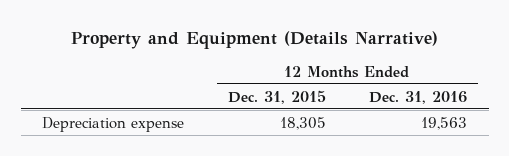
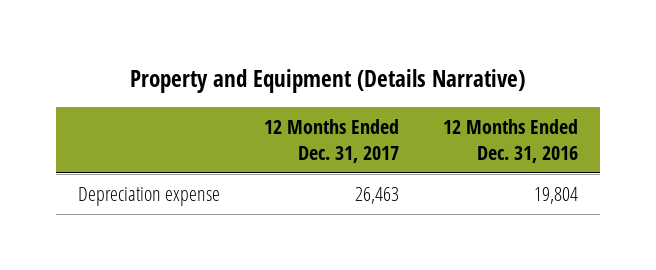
[227,89,326,104] Dec. 31, 2015 -> none
none -> [263,119,399,163] 12 Months Ended Dec. 31, 2017
[421,116,468,130] 19,563 -> [534,187,579,205] 19,804

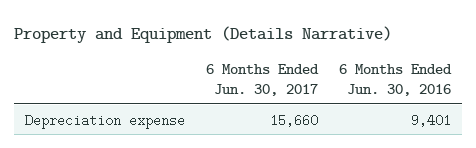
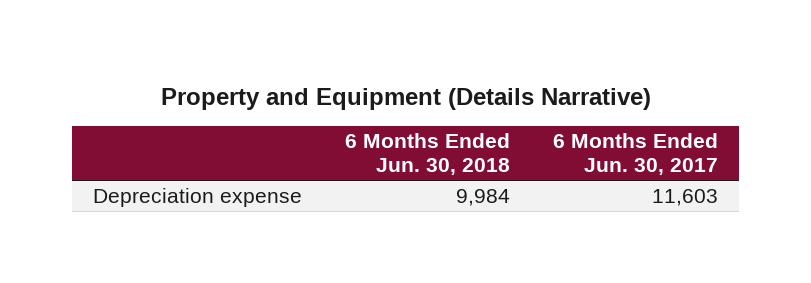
[338,64,452,97] 6 Months Ended Jun. 30, 2016 -> none
none -> [345,132,511,176] 6 Months Ended Jun. 30, 2018
[269,113,318,127] 15,660 -> [651,189,718,207] 11,603

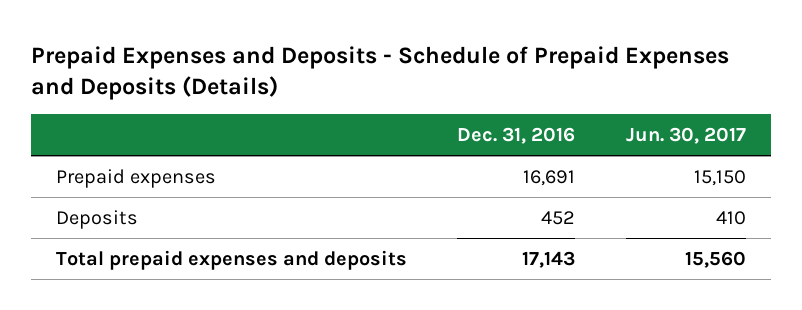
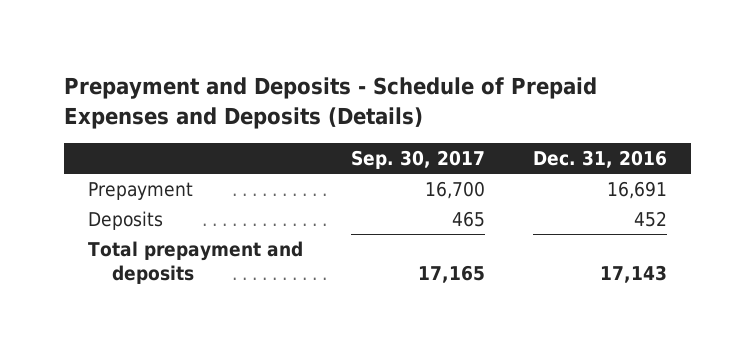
[31,45,730,101] Prepaid Expenses and Deposits - Schedule of Prepaid Expenses and Deposits (Details) -> [64,76,598,129] Prepayment and Deposits - Schedule of Prepaid Expenses and Deposits (Details)
[625,127,746,145] Jun. 30, 2017 -> none
none -> [350,149,485,169] Sep. 30, 2017
[56,168,217,188] Prepaid expenses -> [88,182,194,201] Prepayment
[56,249,408,270] Total prepaid expenses and deposits -> [88,241,304,285] Total prepayment and deposits

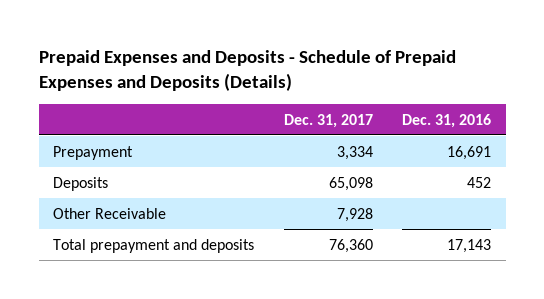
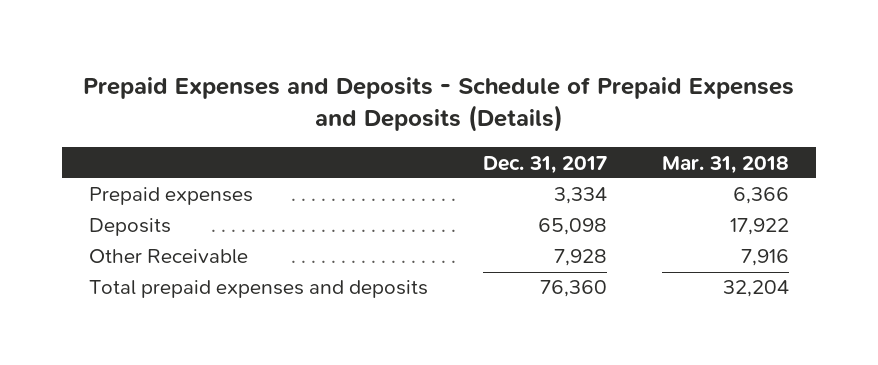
[402,113,492,128] Dec. 31, 2016 -> none
none -> [661,155,789,174] Mar. 31, 2018
[53,145,134,160] Prepayment -> [89,187,254,206] Prepaid expenses
[53,238,255,253] Total prepayment and deposits -> [89,280,429,299] Total prepaid expenses and deposits

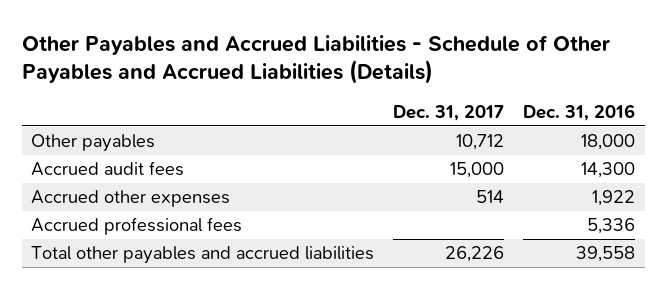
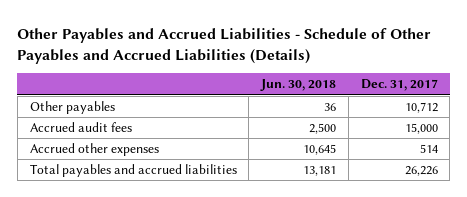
[523,104,636,122] Dec. 31, 2016 -> none
none -> [260,79,337,92] Jun. 30, 2018
[31,217,243,236] Accrued professional fees -> none
[31,246,375,265] Total other payables and accrued liabilities -> [29,164,237,178] Total payables and accrued liabilities

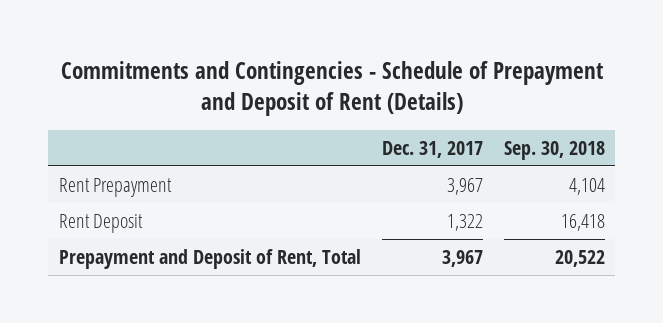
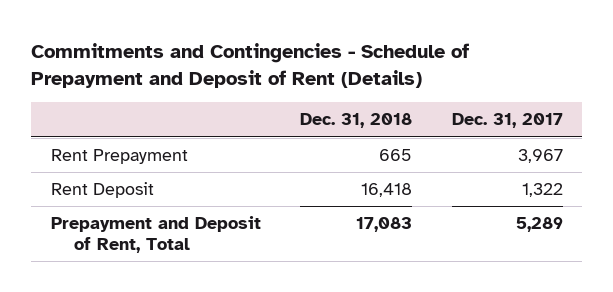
[503,141,605,161] Sep. 30, 2018 -> none
none -> [300,113,413,129] Dec. 31, 2018
[441,249,483,267] 3,967 -> [515,216,563,232] 5,289

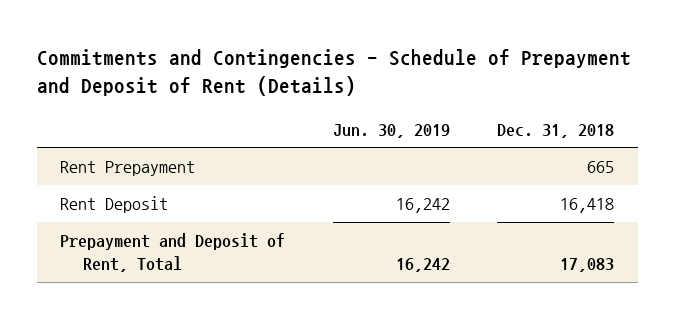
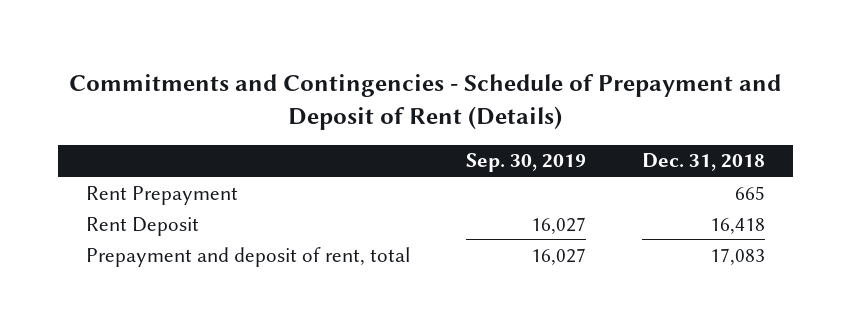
[332,123,450,138] Jun. 30, 2019 -> none
none -> [465,153,586,173] Sep. 30, 2019
[60,233,286,273] Prepayment and Deposit of Rent, Total -> [85,246,410,267] Prepayment and deposit of rent, total

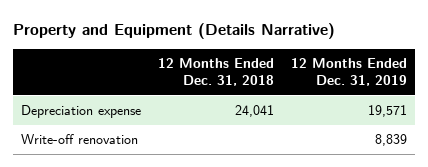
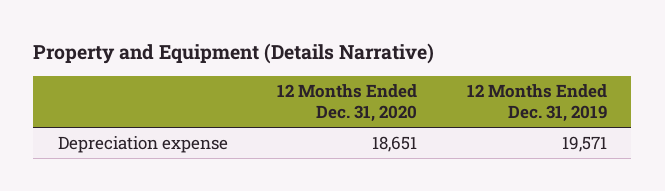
[158,57,275,87] 12 Months Ended Dec. 31, 2018 -> none
none -> [277,84,418,123] 12 Months Ended Dec. 31, 2020
[21,134,139,145] Write-off renovation -> none

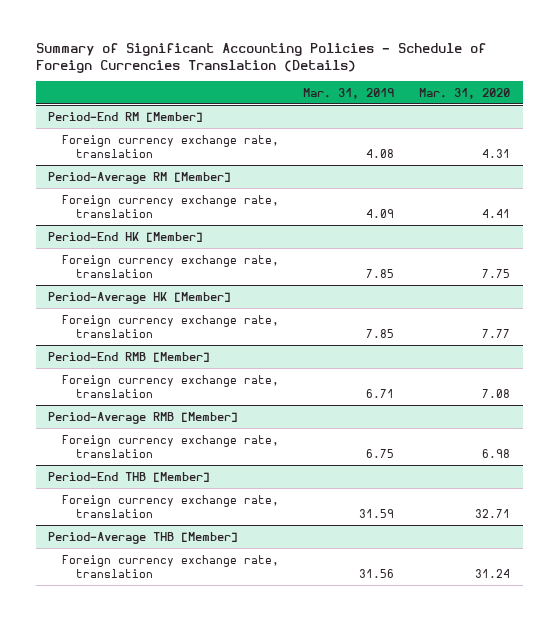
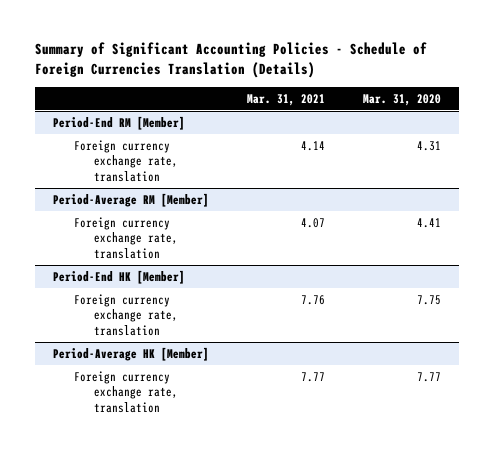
[303,87,395,99] Mar. 31, 2019 -> none
none -> [246,93,325,106] Mar. 31, 2021
[48,351,211,362] Period-End RMB [Member] -> none
[61,374,279,398] Foreign currency exchange rate, translation -> none
[48,411,239,424] Period-Average RMB [Member] -> none
[61,434,279,458] Foreign currency exchange rate, translation -> none
[48,471,211,482] Period-End THB [Member] -> none
[61,494,279,518] Foreign currency exchange rate, translation -> none
[48,531,239,544] Period-Average THB [Member] -> none
[61,554,279,578] Foreign currency exchange rate, translation -> none

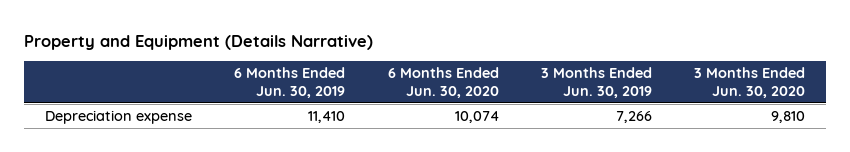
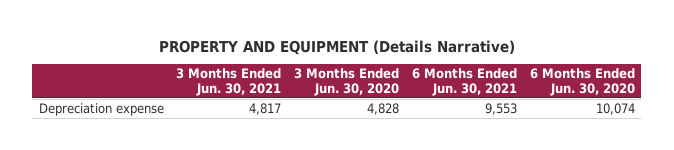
[24,34,374,50] Property and Equipment (Details Narrative) -> [158,39,515,55] PROPERTY AND EQUIPMENT (Details Narrative)
[234,67,346,98] 6 Months Ended Jun. 30, 2019 -> none
[540,67,652,98] 3 Months Ended Jun. 30, 2019 -> none
none -> [176,68,282,96] 3 Months Ended Jun. 30, 2021
none -> [412,68,518,96] 6 Months Ended Jun. 30, 2021
[771,111,806,124] 9,810 -> [367,103,400,116] 4,828

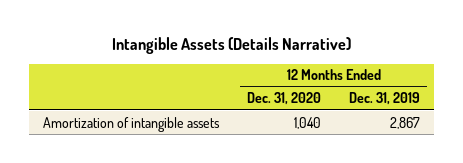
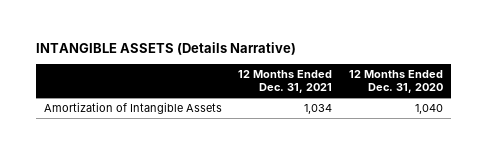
[111,37,351,55] Intangible Assets (Details Narrative) -> [35,42,296,56] INTANGIBLE ASSETS (Details Narrative)
[349,92,421,106] Dec. 31, 2019 -> none
none -> [238,70,333,94] 12 Months Ended Dec. 31, 2021
[42,116,220,132] Amortization of intangible assets -> [43,101,222,114] Amortization of Intangible Assets

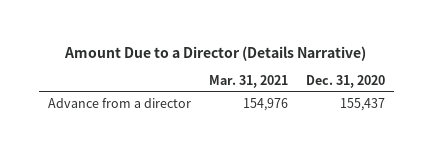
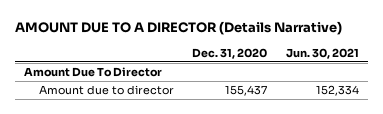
[64,45,367,61] Amount Due to a Director (Details Narrative) -> [15,21,343,36] AMOUNT DUE TO A DIRECTOR (Details Narrative)
[208,75,288,89] Mar. 31, 2021 -> none
none -> [285,47,359,59] Jun. 30, 2021
none -> [24,67,163,78] Amount Due To Director
[47,98,191,109] Advance from a director -> [38,85,174,96] Amount due to director

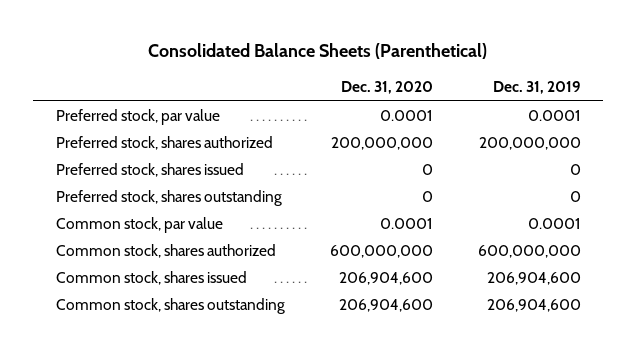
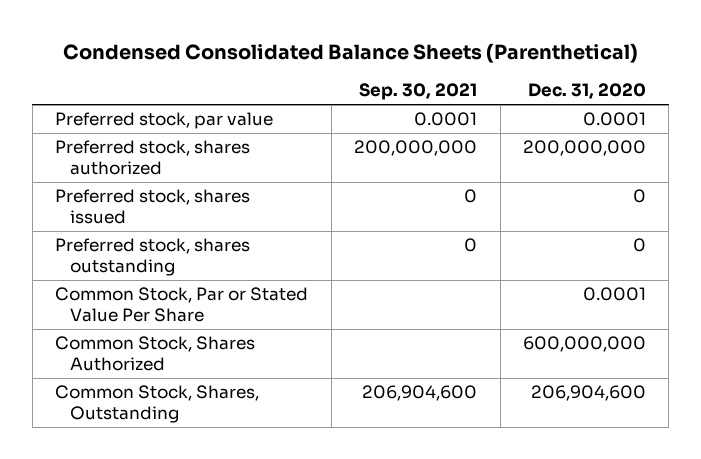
[148,43,488,60] Consolidated Balance Sheets (Parenthetical) -> [62,42,638,63] Condensed Consolidated Balance Sheets (Parenthetical)
[492,81,581,95] Dec. 31, 2019 -> none
none -> [359,83,478,101] Sep. 30, 2021
[55,271,247,286] Common stock, shares issued -> none
[55,217,223,234] Common stock, par value -> [55,287,309,322] Common Stock, Par or Stated Value Per Share
[55,244,276,259] Common stock, shares authorized -> [55,336,256,371] Common Stock, Shares Authorized
[55,298,285,315] Common stock, shares outstanding -> [55,385,260,423] Common Stock, Shares, Outstanding

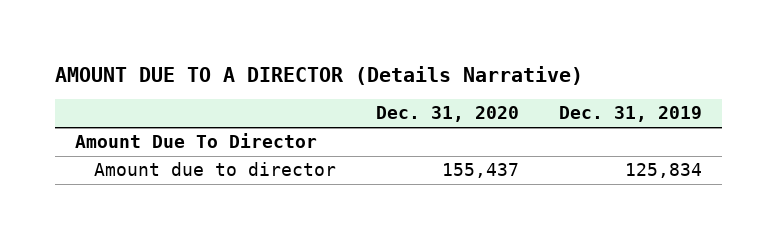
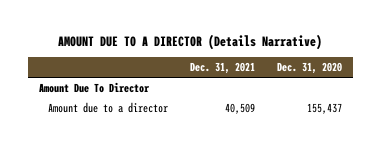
[558,106,702,123] Dec. 31, 2019 -> none
none -> [189,62,255,75] Dec. 31, 2021
[94,162,337,177] Amount due to director -> [47,101,168,113] Amount due to a director

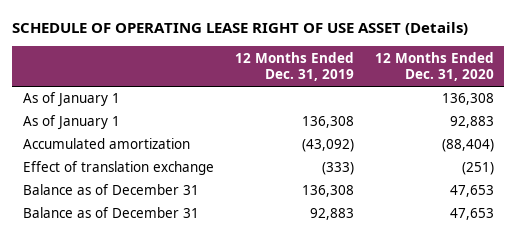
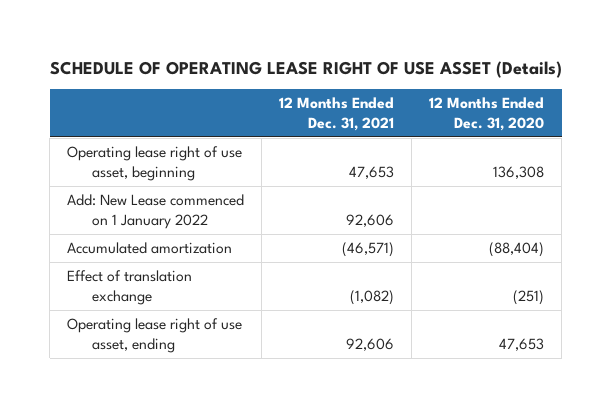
[234,51,354,82] 12 Months Ended Dec. 31, 2019 -> none
none -> [279,97,395,132] 12 Months Ended Dec. 31, 2021
[22,115,120,131] As of January 1 -> none
[22,92,120,108] As of January 1 -> [67,145,243,181] Operating lease right of use asset, beginning
none -> [67,193,245,229] Add: New Lease commenced on 1 January 2022
[22,184,199,196] Balance as of December 31 -> none
[22,207,199,219] Balance as of December 31 -> [67,317,243,353] Operating lease right of use asset, ending

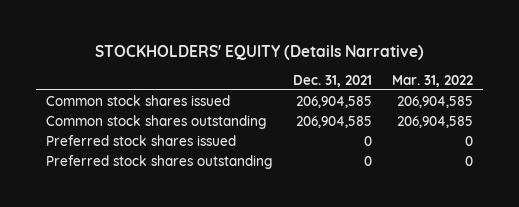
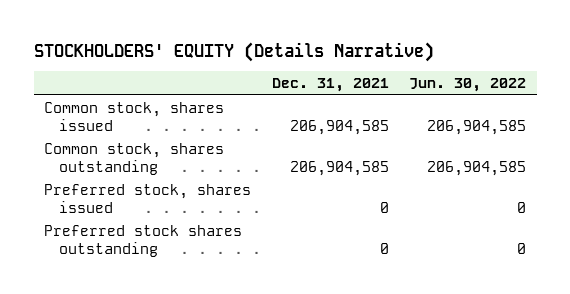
[391,74,473,87] Mar. 31, 2022 -> none
none -> [409,78,527,93] Jun. 30, 2022
[46,94,231,106] Common stock shares issued -> [44,101,225,131] Common stock, shares issued
[46,114,267,129] Common stock shares outstanding -> [44,142,225,175] Common stock, shares outstanding
[46,134,237,146] Preferred stock shares issued -> [44,183,252,213] Preferred stock, shares issued

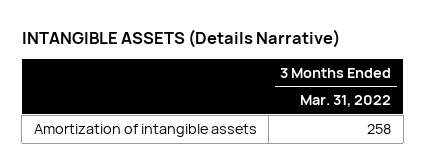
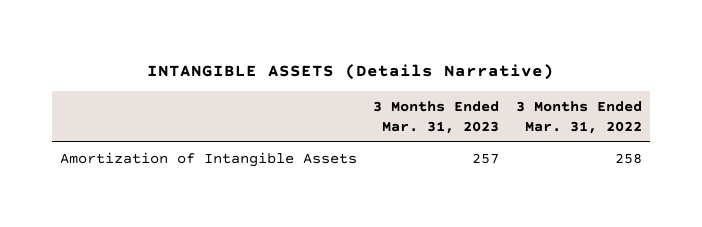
none -> [373,101,500,134] 3 Months Ended Mar. 31, 2023
[33,124,257,138] Amortization of intangible assets -> [60,152,358,168] Amortization of Intangible Assets

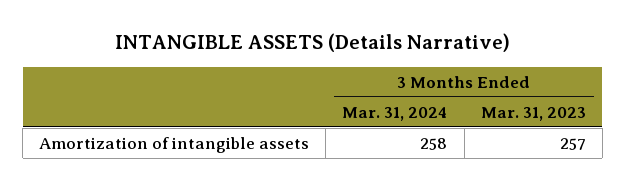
[515,101,642,134] 3 Months Ended Mar. 31, 2022 -> none
none -> [342,106,448,121] Mar. 31, 2024
[60,152,358,168] Amortization of Intangible Assets -> [39,137,310,154] Amortization of intangible assets

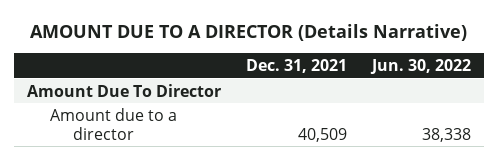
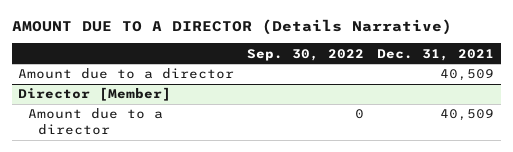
[370,58,472,74] Jun. 30, 2022 -> none
none -> [247,48,365,61] Sep. 30, 2022
[26,83,221,97] Amount Due To Director -> none
none -> [18,87,172,102] Director [Member]
none -> [28,108,164,136] Amount due to a director

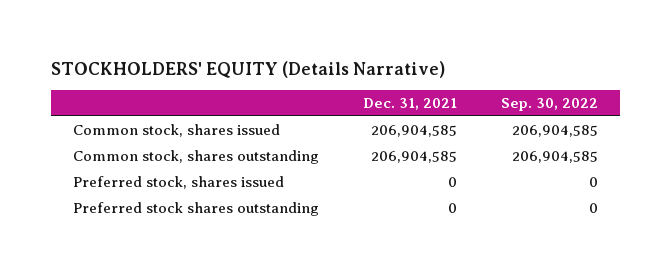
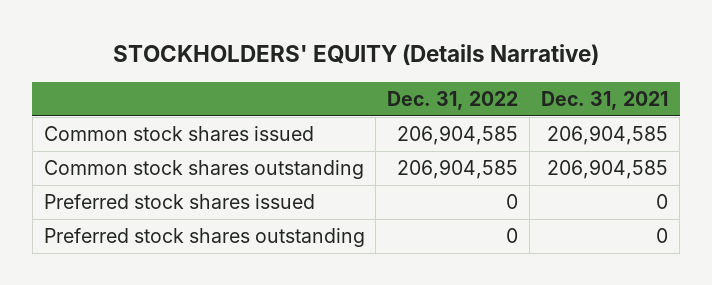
[501,97,599,111] Sep. 30, 2022 -> none
none -> [387,90,519,110] Dec. 31, 2022
[73,124,281,138] Common stock, shares issued -> [43,126,314,142] Common stock shares issued
[73,150,320,165] Common stock, shares outstanding -> [43,160,364,180] Common stock shares outstanding
[73,176,285,190] Preferred stock, shares issued -> [43,194,315,210] Preferred stock shares issued

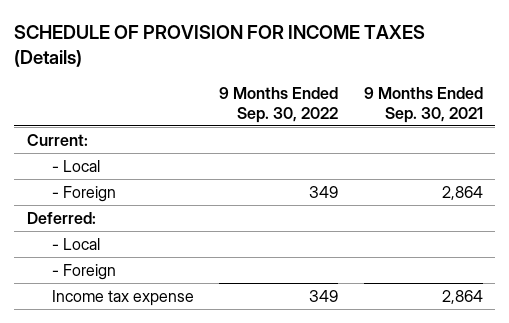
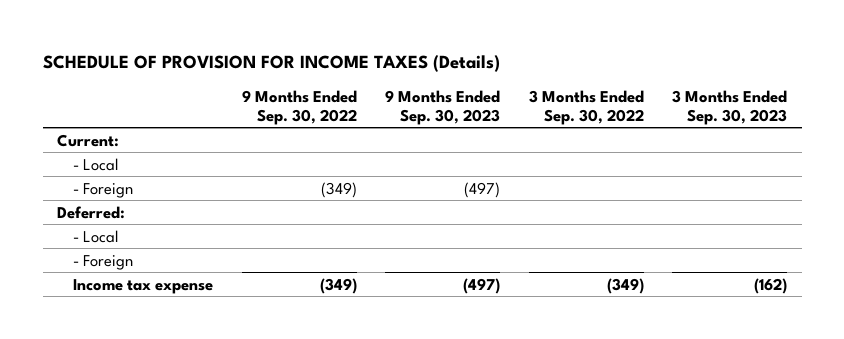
[363,87,483,123] 9 Months Ended Sep. 30, 2021 -> none
none -> [385,89,501,125] 9 Months Ended Sep. 30, 2023
none -> [528,89,644,125] 3 Months Ended Sep. 30, 2022
none -> [672,89,788,125] 3 Months Ended Sep. 30, 2023
[309,185,339,198] 349 -> [320,181,357,198] (349)
[309,289,339,302] 349 -> [319,277,357,294] (349)

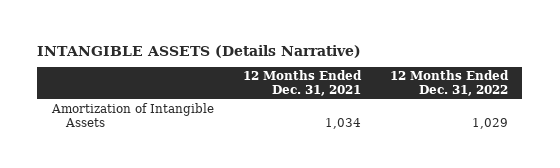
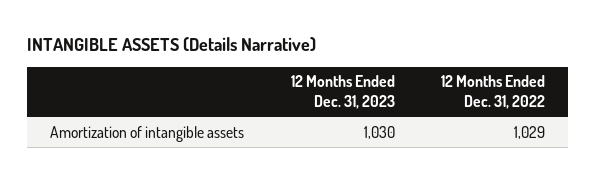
[242,70,362,97] 12 Months Ended Dec. 31, 2021 -> none
none -> [290,75,395,109] 12 Months Ended Dec. 31, 2023
[50,103,214,127] Amortization of Intangible Assets -> [50,125,245,142] Amortization of intangible assets

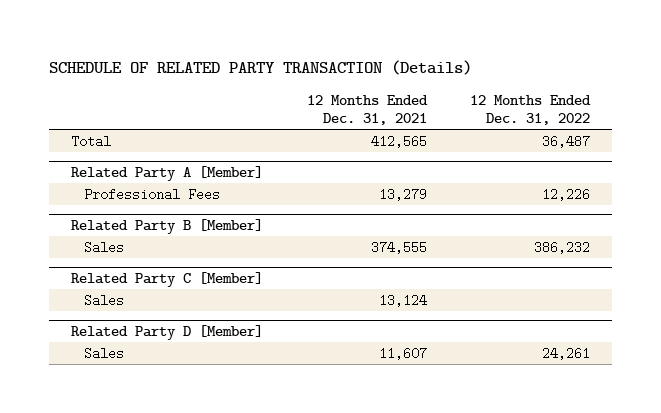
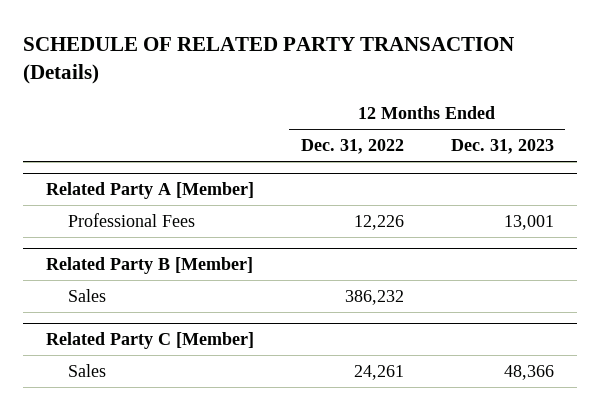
[306,94,428,125] 12 Months Ended Dec. 31, 2021 -> none
none -> [450,139,554,155] Dec. 31, 2023
[70,134,111,148] Total -> none
[84,293,125,307] Sales -> none
[70,324,263,340] Related Party D [Member] -> none

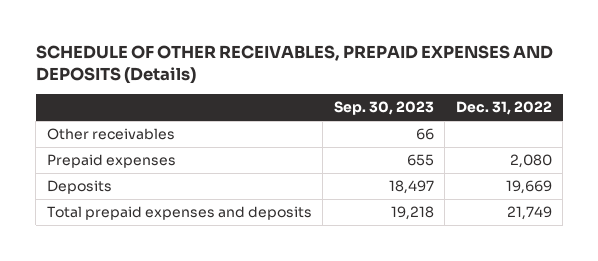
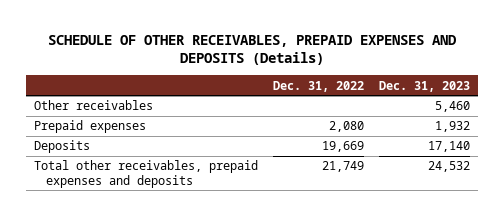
[333,101,434,116] Sep. 30, 2023 -> none
none -> [379,80,471,92] Dec. 31, 2023
[46,206,312,221] Total prepaid expenses and deposits -> [33,160,258,188] Total other receivables, prepaid expenses and deposits

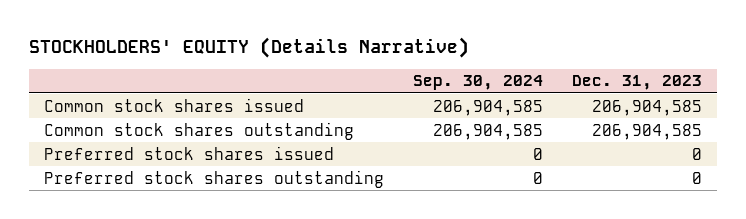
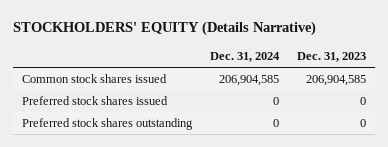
[412,75,543,91] Sep. 30, 2024 -> none
none -> [209,52,280,63] Dec. 31, 2024
[43,121,354,140] Common stock shares outstanding -> none

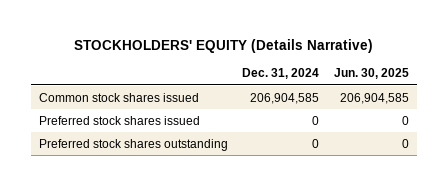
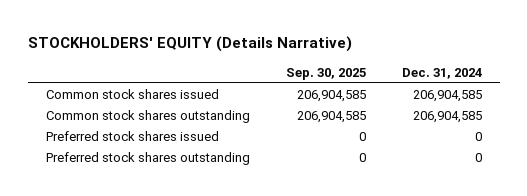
[334,68,410,80] Jun. 30, 2025 -> none
none -> [285,67,366,80] Sep. 30, 2025
none -> [45,110,250,124] Common stock shares outstanding

